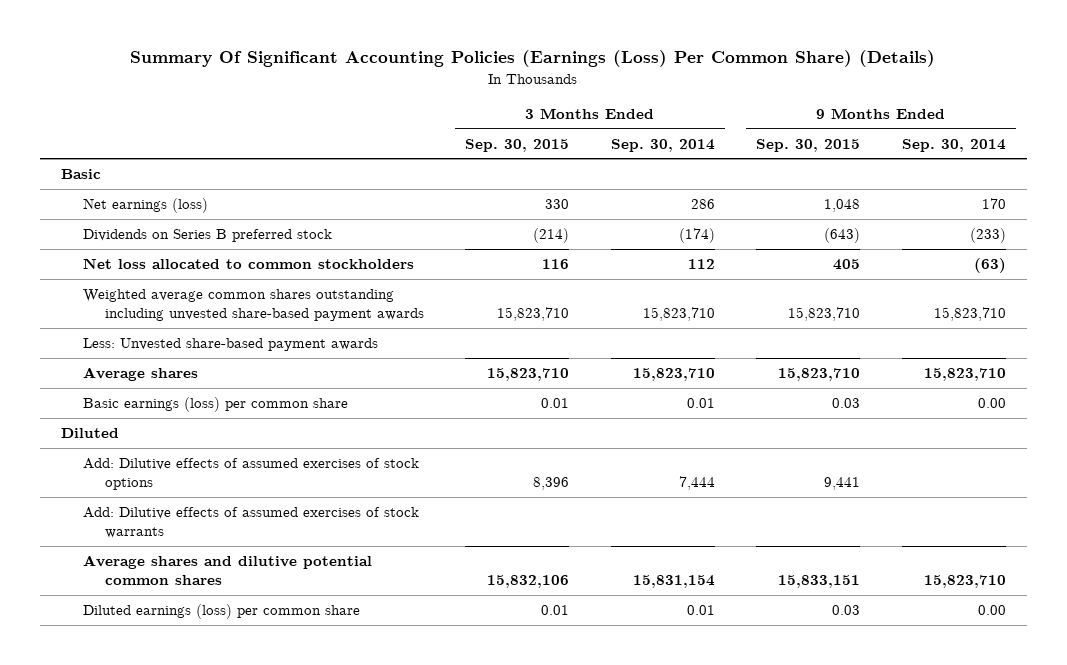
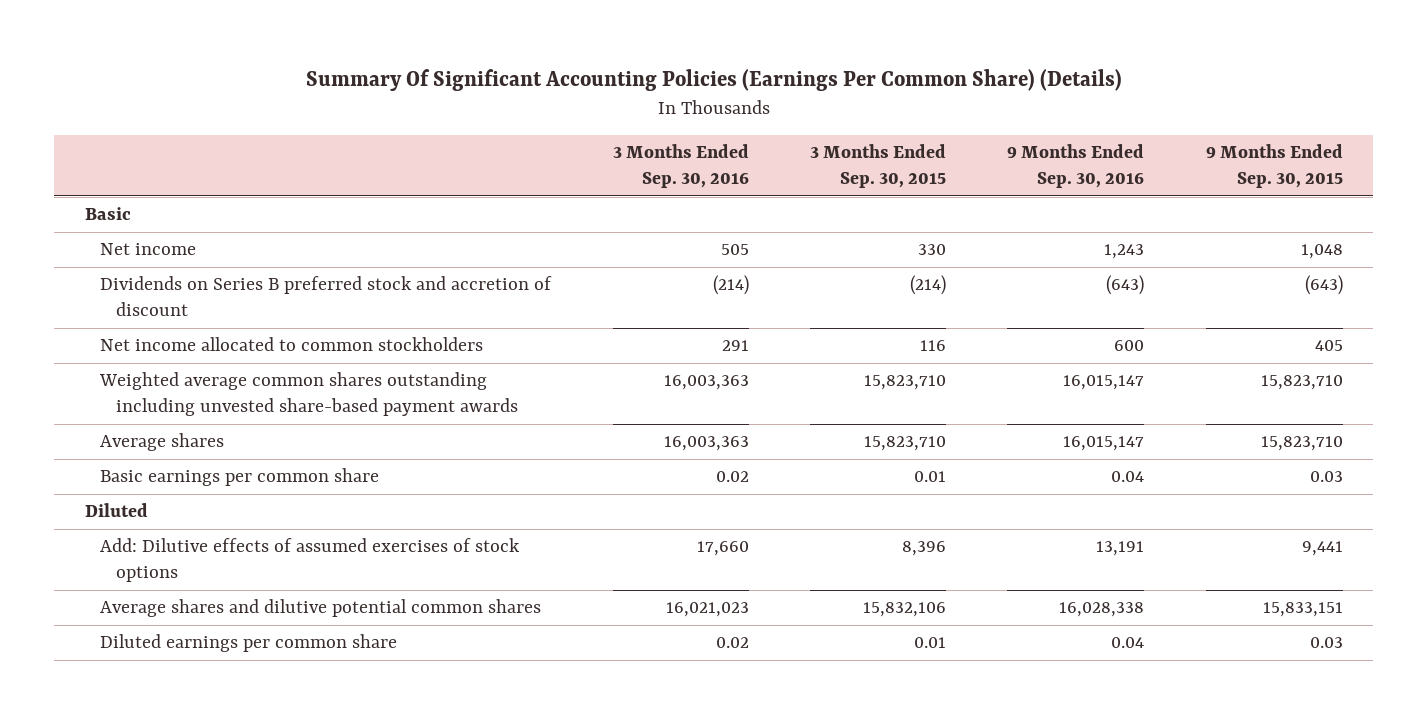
[130,50,936,68] Summary Of Significant Accounting Policies (Earnings (Loss) Per Common Share) (Details) -> [305,69,1122,92] Summary Of Significant Accounting Policies (Earnings Per Common Share) (Details)
[610,138,715,152] Sep. 30, 2014 -> none
[901,138,1006,152] Sep. 30, 2014 -> none
none -> [612,144,749,189] 3 Months Ended Sep. 30, 2016
none -> [1007,144,1145,189] 9 Months Ended Sep. 30, 2016
[82,198,208,214] Net earnings (loss) -> [100,243,197,256] Net income
[82,229,332,243] Dividends on Series B preferred stock -> [100,276,553,317] Dividends on Series B preferred stock and accretion of discount
[82,258,414,270] Net loss allocated to common stockholders -> [100,337,484,352] Net income allocated to common stockholders
[82,338,378,352] Less: Unvested share-based payment awards -> none
[82,397,348,413] Basic earnings (loss) per common share -> [100,468,380,487] Basic earnings per common share
[82,507,419,539] Add: Dilutive effects of assumed exercises of stock warrants -> none
[82,604,360,620] Diluted earnings (loss) per common share -> [100,634,398,653] Diluted earnings per common share

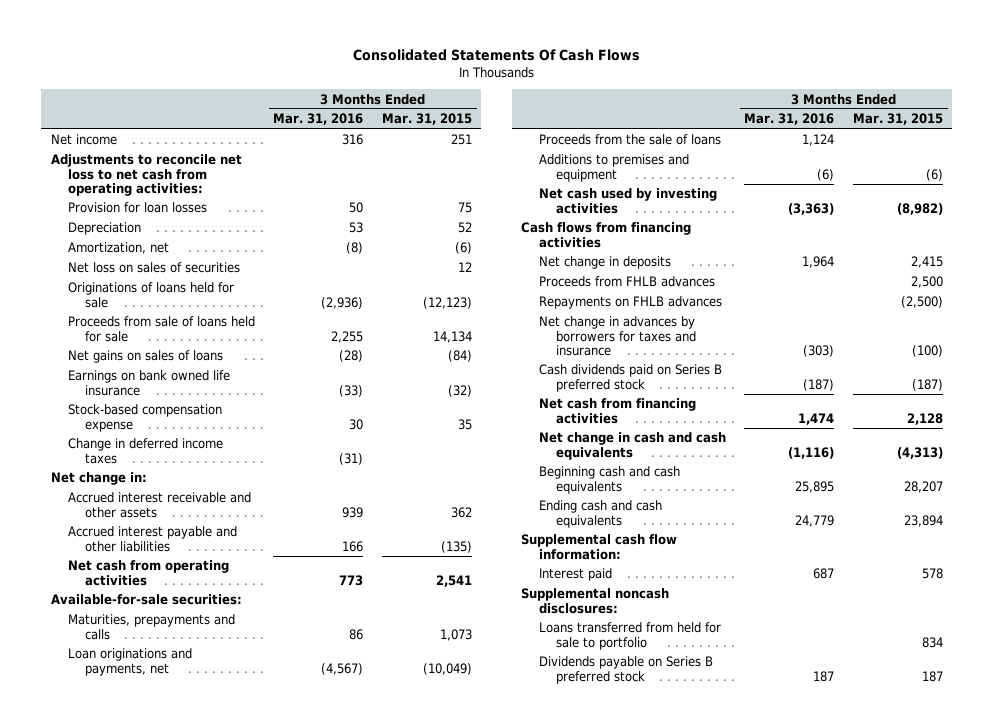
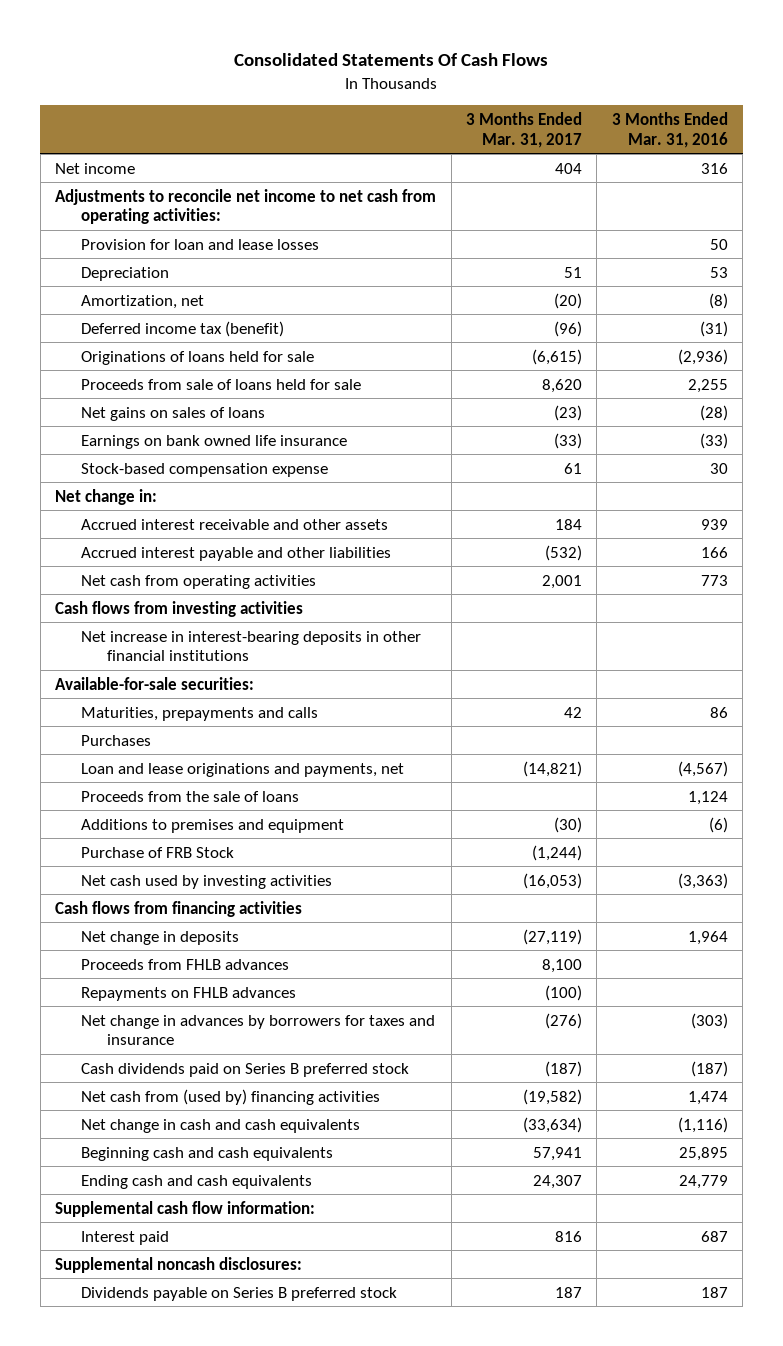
[381,113,472,126] Mar. 31, 2015 -> none
none -> [465,112,582,148] 3 Months Ended Mar. 31, 2017
[50,154,242,196] Adjustments to reconcile net loss to net cash from operating activities: -> [55,188,437,225] Adjustments to reconcile net income to net cash from operating activities:
[67,202,207,214] Provision for loan losses -> [80,238,319,250] Provision for loan and lease losses
[67,262,240,274] Net loss on sales of securities -> none
none -> [80,320,284,337] Deferred income tax (benefit)
[67,438,223,464] Change in deferred income taxes -> none
none -> [55,600,304,617] Cash flows from investing activities
none -> [80,630,421,662] Net increase in interest-bearing deposits in other financial institutions
none -> [80,734,151,746] Purchases
[67,648,192,676] Loan originations and payments, net -> [80,762,404,777] Loan and lease originations and payments, net
none -> [80,846,234,858] Purchase of FRB Stock
[538,398,696,424] Net cash from financing activities -> [80,1088,380,1105] Net cash from (used by) financing activities
[538,622,721,650] Loans transferred from held for sale to portfolio -> none

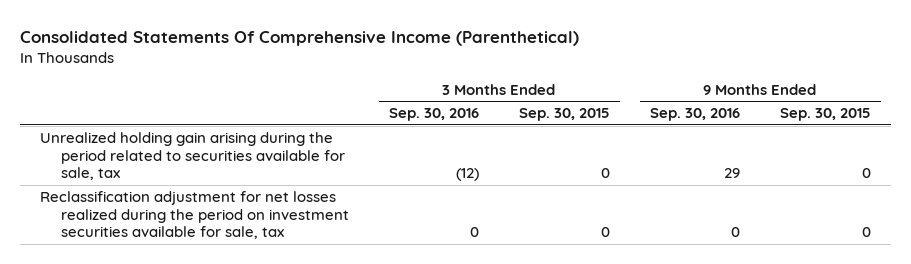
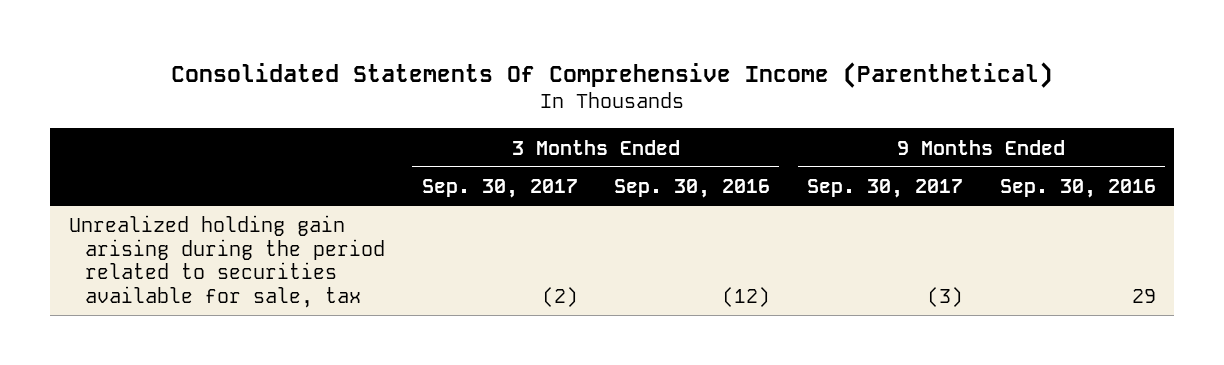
[518,108,610,122] Sep. 30, 2015 -> none
[779,108,871,122] Sep. 30, 2015 -> none
none -> [421,179,578,199] Sep. 30, 2017
none -> [806,179,963,199] Sep. 30, 2017
[40,190,350,240] Reclassification adjustment for net losses realized during the period on investment securities available for sale, tax -> none

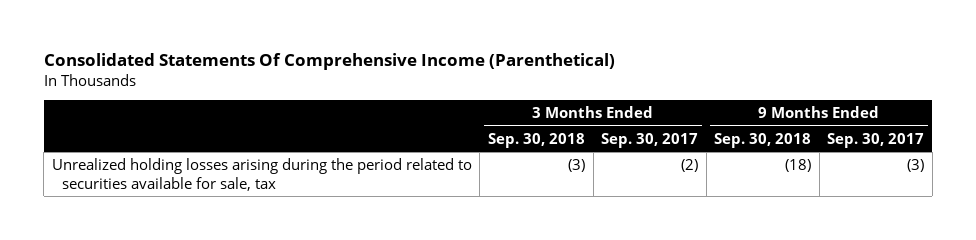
[614,179,771,199] Sep. 30, 2016 -> none
[999,179,1156,199] Sep. 30, 2016 -> none
none -> [487,132,585,148] Sep. 30, 2018
none -> [714,132,812,148] Sep. 30, 2018
[68,215,385,308] Unrealized holding gain arising during the period related to securities available for sale, tax -> [51,157,472,191] Unrealized holding losses arising during the period related to securities available for sale, tax

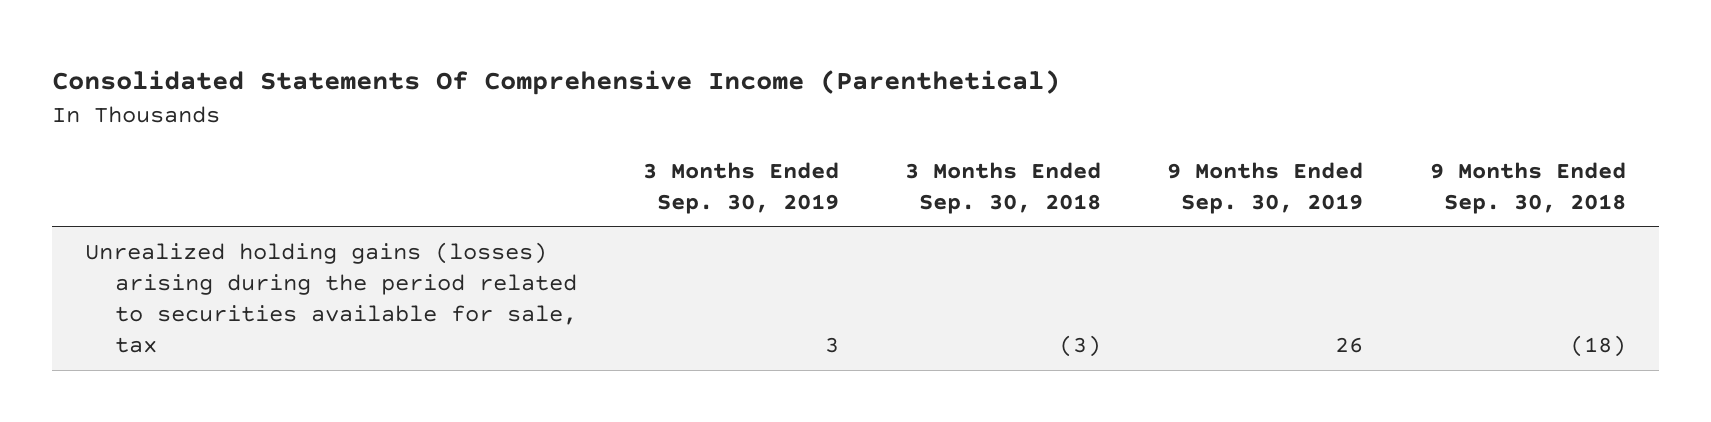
[601,132,699,148] Sep. 30, 2017 -> none
[827,132,925,148] Sep. 30, 2017 -> none
none -> [642,161,839,214] 3 Months Ended Sep. 30, 2019
none -> [1167,161,1364,214] 9 Months Ended Sep. 30, 2019
[51,157,472,191] Unrealized holding losses arising during the period related to securities available for sale, tax -> [85,241,577,354] Unrealized holding gains (losses) arising during the period related to securities available for sale, tax

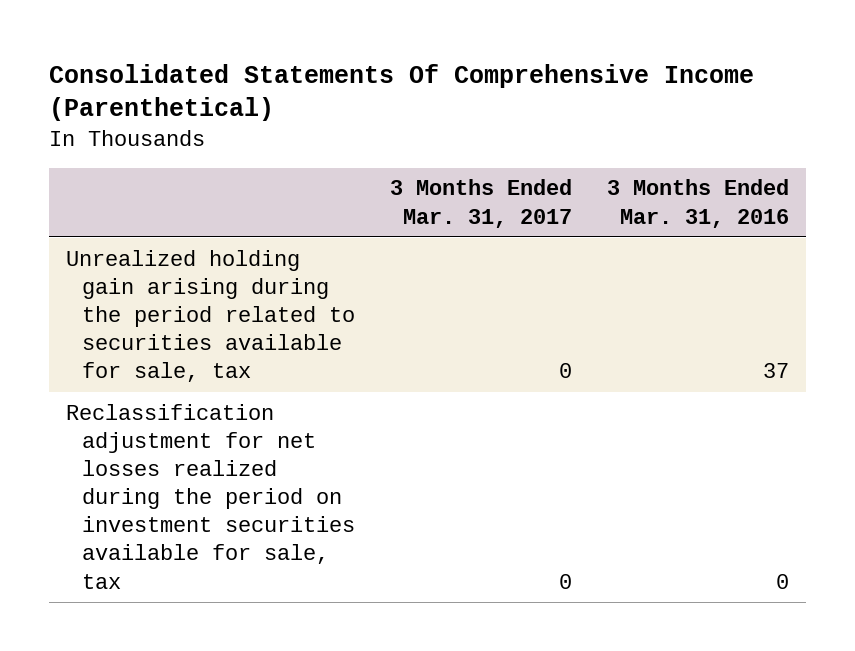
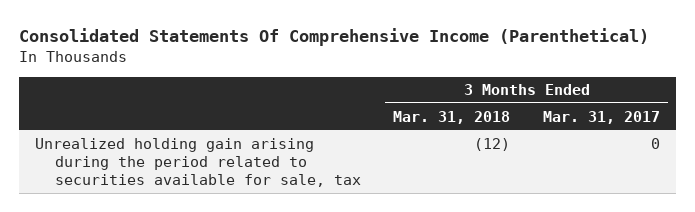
[606,179,789,228] 3 Months Ended Mar. 31, 2016 -> none
none -> [393,110,511,124] Mar. 31, 2018
[66,403,356,589] Reclassification adjustment for net losses realized during the period on investment securities available for sale, tax -> none

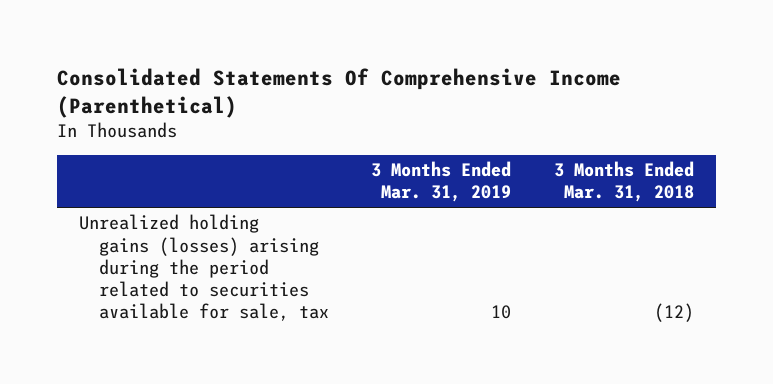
[542,110,660,124] Mar. 31, 2017 -> none
none -> [371,161,512,203] 3 Months Ended Mar. 31, 2019
[35,137,362,188] Unrealized holding gain arising during the period related to securities available for sale, tax -> [78,214,329,321] Unrealized holding gains (losses) arising during the period related to securities available for sale, tax

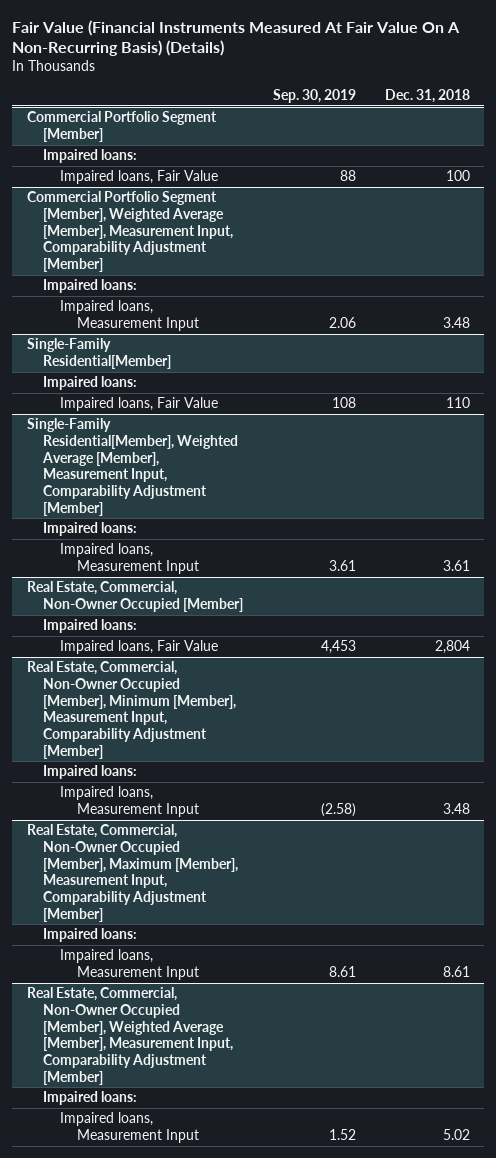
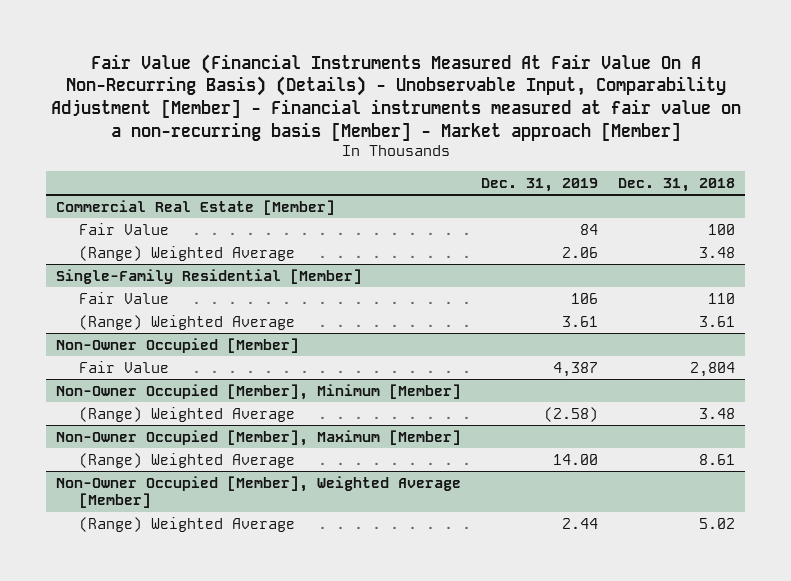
[12,19,461,57] Fair Value (Financial Instruments Measured At Fair Value On A Non-Recurring Basis) (Details) -> [50,53,741,141] Fair Value (Financial Instruments Measured At Fair Value On A Non-Recurring Basis) (Details) - Unobservable Input, Comparability Adjustment [Member] - Financial instruments measured at fair value on a non-recurring basis [Member] - Market approach [Member]
[272,89,356,104] Sep. 30, 2019 -> none
none -> [481,177,599,192] Dec. 31, 2019
[43,149,138,164] Impaired loans: -> none
[26,191,234,273] Commercial Portfolio Segment [Member], Weighted Average [Member], Measurement Input, Comparability Adjustment [Member] -> none
[43,279,138,294] Impaired loans: -> none
[43,376,138,391] Impaired loans: -> none
[26,418,239,516] Single-Family Residential[Member], Weighted Average [Member], Measurement Input, Comparability Adjustment [Member] -> none
[43,522,138,537] Impaired loans: -> none
[43,619,138,634] Impaired loans: -> none
[26,661,237,759] Real Estate, Commercial, Non-Owner Occupied [Member], Minimum [Member], Measurement Input, Comparability Adjustment [Member] -> none
[43,765,138,780] Impaired loans: -> none
[26,824,239,922] Real Estate, Commercial, Non-Owner Occupied [Member], Maximum [Member], Measurement Input, Comparability Adjustment [Member] -> none
[43,928,138,943] Impaired loans: -> none
[26,987,234,1085] Real Estate, Commercial, Non-Owner Occupied [Member], Weighted Average [Member], Measurement Input, Comparability Adjustment [Member] -> none
[43,1091,138,1106] Impaired loans: -> none
[26,111,217,142] Commercial Portfolio Segment [Member] -> [56,199,336,215] Commercial Real Estate [Member]
[60,170,219,185] Impaired loans, Fair Value -> [78,222,169,235] Fair Value
[60,300,200,331] Impaired loans, Measurement Input -> [78,245,295,261] (Range) Weighted Average
[26,338,172,369] Single-Family Residential[Member] -> [56,268,363,284] Single-Family Residential [Member]
[60,397,219,412] Impaired loans, Fair Value -> [78,291,169,304] Fair Value
[60,543,200,574] Impaired loans, Measurement Input -> [78,314,295,330] (Range) Weighted Average
[26,581,244,612] Real Estate, Commercial, Non-Owner Occupied [Member] -> [56,337,300,353] Non-Owner Occupied [Member]
[60,640,219,655] Impaired loans, Fair Value -> [78,360,169,373] Fair Value
none -> [56,383,462,400] Non-Owner Occupied [Member], Minimum [Member]
[60,786,200,817] Impaired loans, Measurement Input -> [78,406,295,422] (Range) Weighted Average
none -> [56,429,462,446] Non-Owner Occupied [Member], Maximum [Member]
[60,949,200,980] Impaired loans, Measurement Input -> [78,452,295,468] (Range) Weighted Average
none -> [56,475,462,509] Non-Owner Occupied [Member], Weighted Average [Member]
[60,1112,200,1143] Impaired loans, Measurement Input -> [78,516,295,532] (Range) Weighted Average

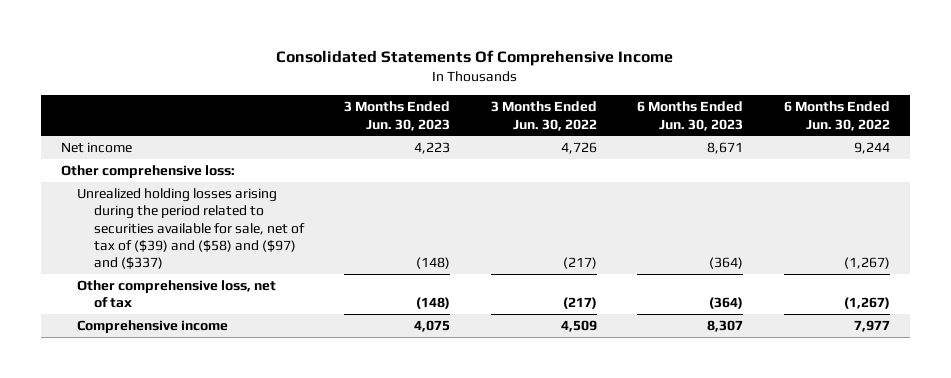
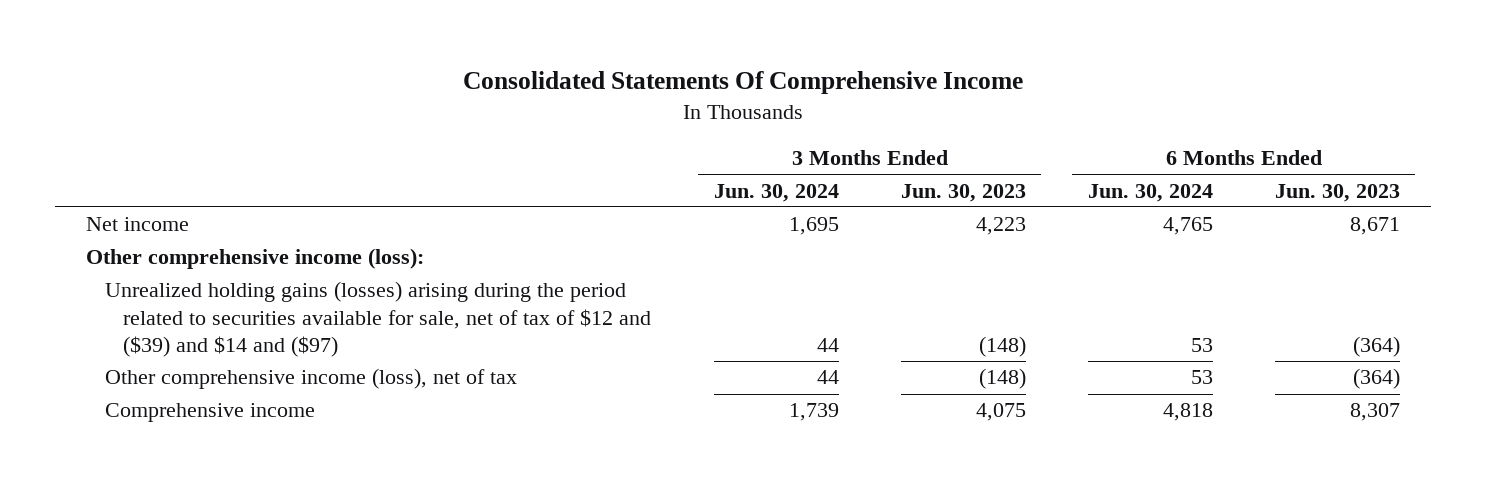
[490,101,597,131] 3 Months Ended Jun. 30, 2022 -> none
[783,101,890,131] 6 Months Ended Jun. 30, 2022 -> none
none -> [713,183,839,202] Jun. 30, 2024
none -> [1087,183,1213,202] Jun. 30, 2024
[61,164,236,178] Other comprehensive loss: -> [86,248,425,270] Other comprehensive income (loss):
[77,187,305,270] Unrealized holding losses arising during the period related to securities available for sale, net of tax of ($39) and ($58) and ($97) and ($337) -> [104,281,652,357] Unrealized holding gains (losses) arising during the period related to securities available for sale, net of tax of $12 and ($39) and $14 and ($97)
[77,279,277,309] Other comprehensive loss, net of tax -> [104,368,517,390] Other comprehensive income (loss), net of tax

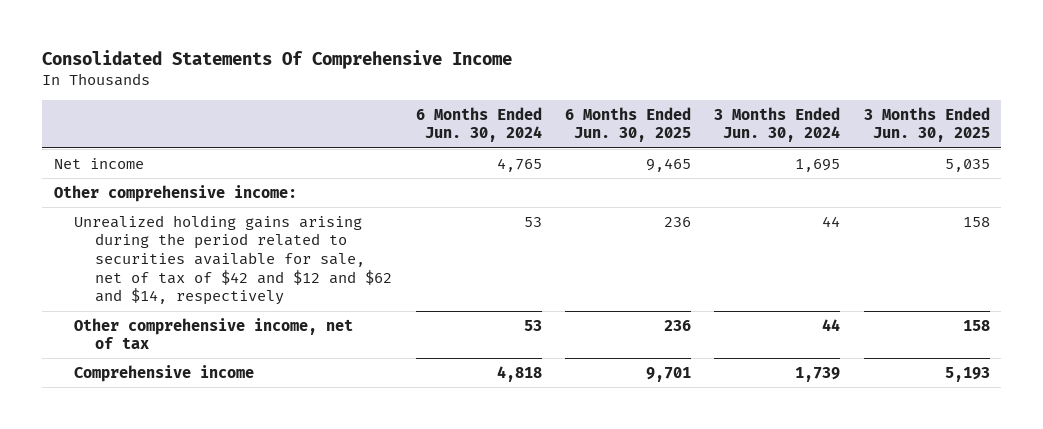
[900,183,1026,202] Jun. 30, 2023 -> none
[1274,183,1400,202] Jun. 30, 2023 -> none
none -> [564,106,691,143] 6 Months Ended Jun. 30, 2025
none -> [863,106,990,143] 3 Months Ended Jun. 30, 2025
[86,248,425,270] Other comprehensive income (loss): -> [53,184,297,202] Other comprehensive income:
[104,281,652,357] Unrealized holding gains (losses) arising during the period related to securities available for sale, net of tax of $12 and ($39) and $14 and ($97) -> [74,214,393,306] Unrealized holding gains arising during the period related to securities available for sale, net of tax of $42 and $12 and $62 and $14, respectively
[104,368,517,390] Other comprehensive income (loss), net of tax -> [74,317,354,350] Other comprehensive income, net of tax

